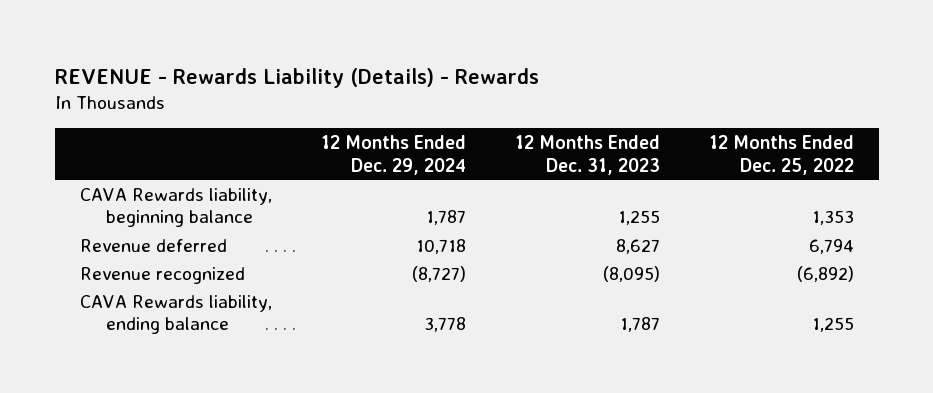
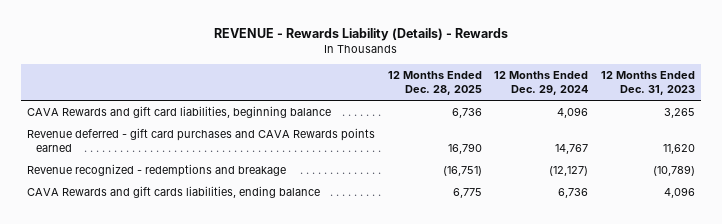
[708,134,854,175] 12 Months Ended Dec. 25, 2022 -> none
none -> [387,71,482,96] 12 Months Ended Dec. 28, 2025
[79,187,272,228] CAVA Rewards liability, beginning balance -> [27,106,332,119] CAVA Rewards and gift card liabilities, beginning balance
[425,210,466,226] 1,787 -> [557,107,589,119] 4,096
[617,210,660,226] 1,255 -> [664,108,696,119] 3,265
[79,238,227,252] Revenue deferred -> [27,128,376,153] Revenue deferred - gift card purchases and CAVA Rewards points earned
[415,238,466,254] 10,718 -> [555,144,589,155] 14,767
[615,238,660,254] 8,627 -> [663,144,696,155] 11,620
[79,266,245,284] Revenue recognized -> [27,164,287,178] Revenue recognized - redemptions and breakage
[411,265,466,282] (8,727) -> [549,166,589,177] (12,127)
[602,265,660,282] (8,095) -> [653,165,696,177] (10,789)
[79,294,272,335] CAVA Rewards liability, ending balance -> [27,186,321,199] CAVA Rewards and gift cards liabilities, ending balance
[423,317,466,333] 3,778 -> [558,188,589,199] 6,736
[619,317,660,333] 1,787 -> [664,187,696,199] 4,096

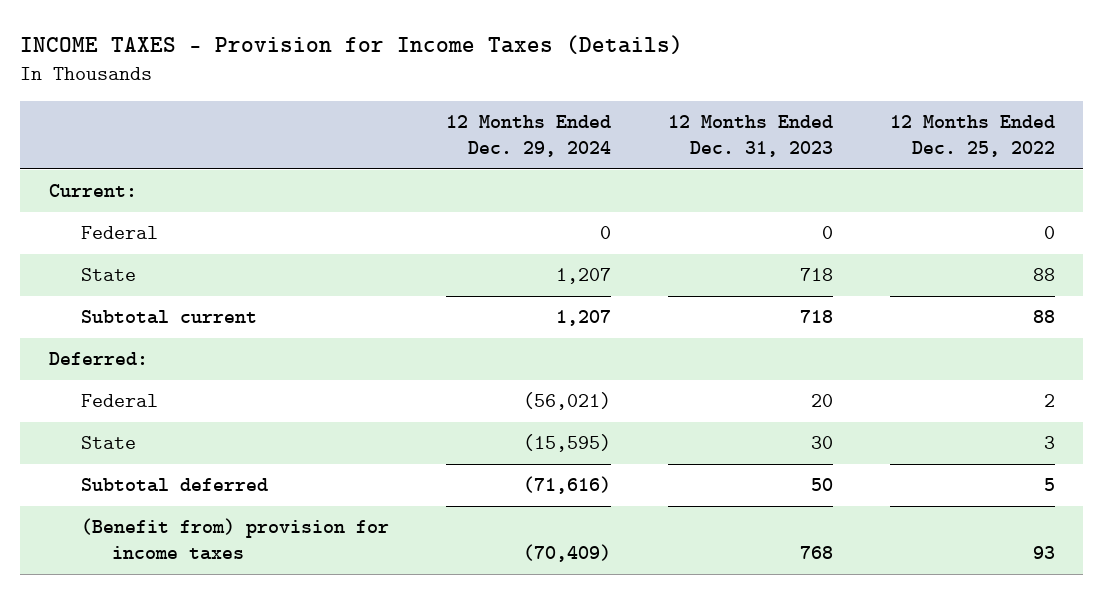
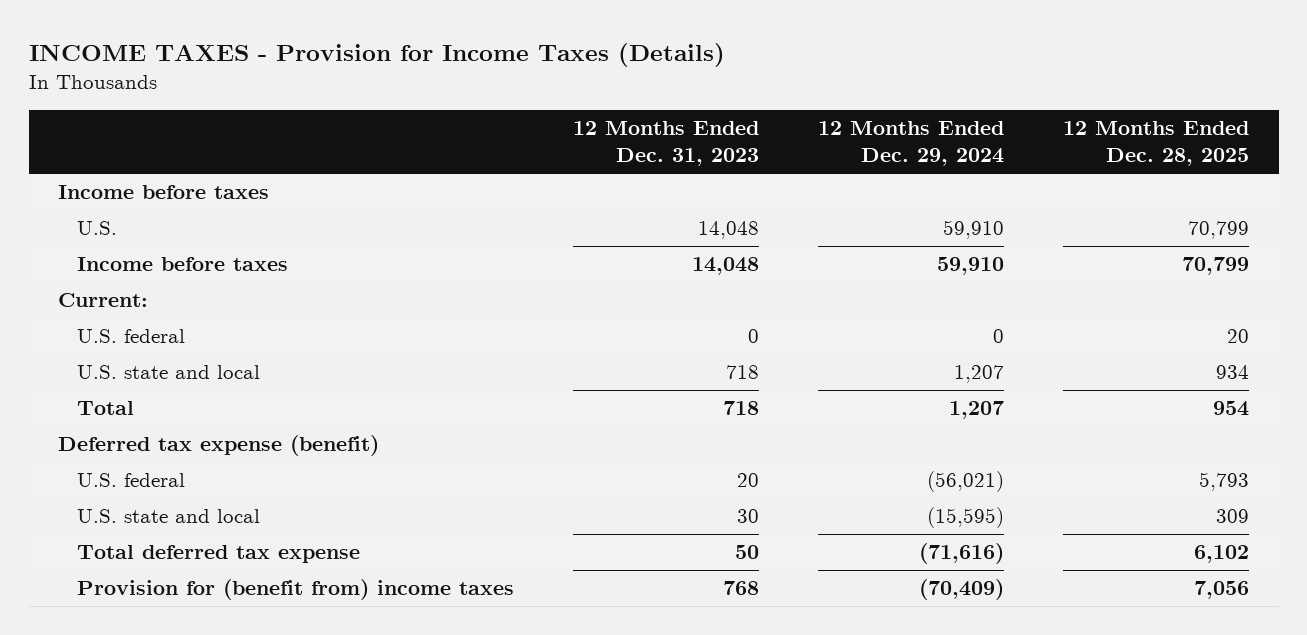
[889,114,1055,158] 12 Months Ended Dec. 25, 2022 -> none
none -> [1063,121,1250,167] 12 Months Ended Dec. 28, 2025
none -> [57,185,269,200] Income before taxes
none -> [77,221,118,236] U.S.
none -> [77,257,289,272] Income before taxes
[48,352,148,366] Deferred: -> none
[80,226,158,240] Federal -> [77,329,186,344] U.S. federal
[80,268,136,282] State -> [77,365,261,380] U.S. state and local
[80,310,257,325] Subtotal current -> [77,401,135,416] Total
none -> [57,435,379,457] Deferred tax expense (benefit)
[80,394,158,408] Federal -> [77,473,186,488] U.S. federal
[80,436,136,450] State -> [77,509,261,524] U.S. state and local
[80,478,268,493] Subtotal deferred -> [77,545,361,564] Total deferred tax expense
[80,518,389,561] (Benefit from) provision for income taxes -> [77,579,515,601] Provision for (benefit from) income taxes

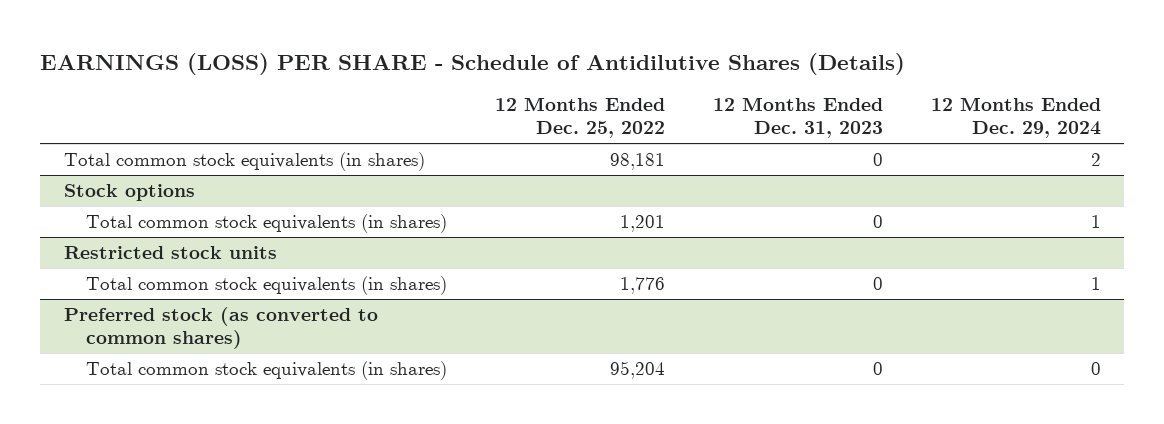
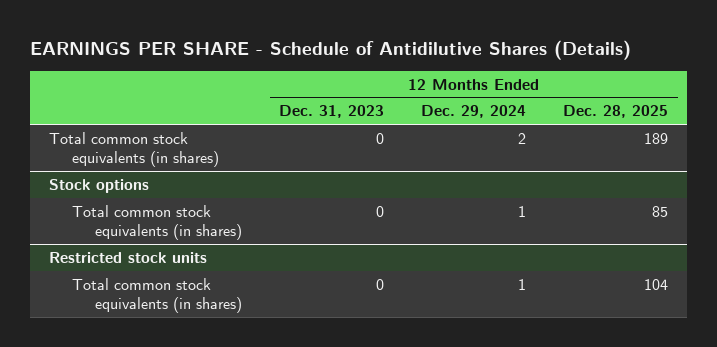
[40,52,906,75] EARNINGS (LOSS) PER SHARE - Schedule of Antidilutive Shares (Details) -> [30,39,632,60] EARNINGS PER SHARE - Schedule of Antidilutive Shares (Details)
[495,97,666,139] 12 Months Ended Dec. 25, 2022 -> none
none -> [563,105,669,119] Dec. 28, 2025
[63,307,378,350] Preferred stock (as converted to common shares) -> none
[86,361,448,381] Total common stock equivalents (in shares) -> none

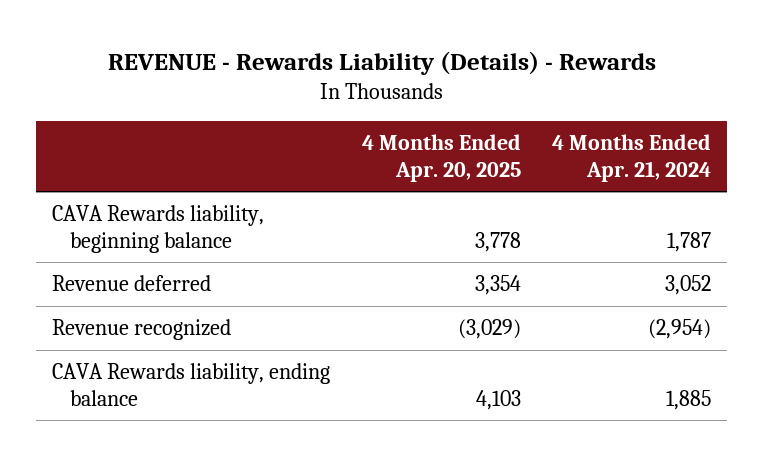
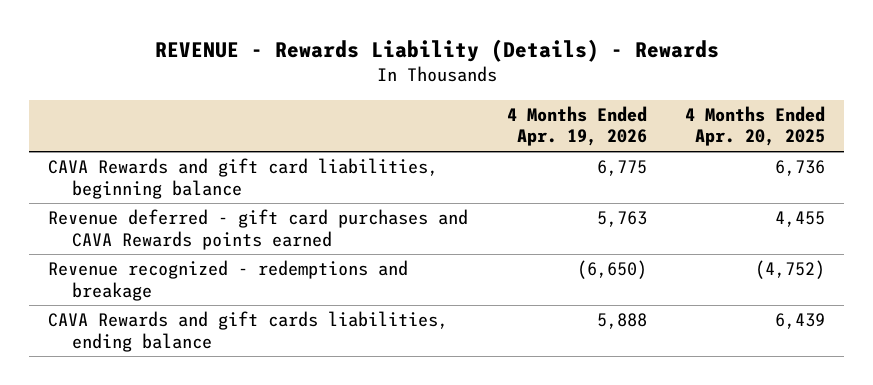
[552,134,712,183] 4 Months Ended Apr. 21, 2024 -> none
none -> [506,105,647,147] 4 Months Ended Apr. 19, 2026
[51,205,264,253] CAVA Rewards liability, beginning balance -> [48,158,439,199] CAVA Rewards and gift card liabilities, beginning balance
[474,231,521,252] 3,778 -> [775,160,826,177] 6,736
[51,275,211,292] Revenue deferred -> [48,209,469,250] Revenue deferred - gift card purchases and CAVA Rewards points earned
[474,275,521,296] 3,354 -> [775,211,826,228] 4,455
[51,319,231,341] Revenue recognized -> [48,260,409,301] Revenue recognized - redemptions and breakage
[457,319,521,340] (3,029) -> [755,260,826,280] (4,752)
[51,363,330,406] CAVA Rewards liability, ending balance -> [48,311,449,352] CAVA Rewards and gift cards liabilities, ending balance
[475,389,521,410] 4,103 -> [775,313,826,330] 6,439

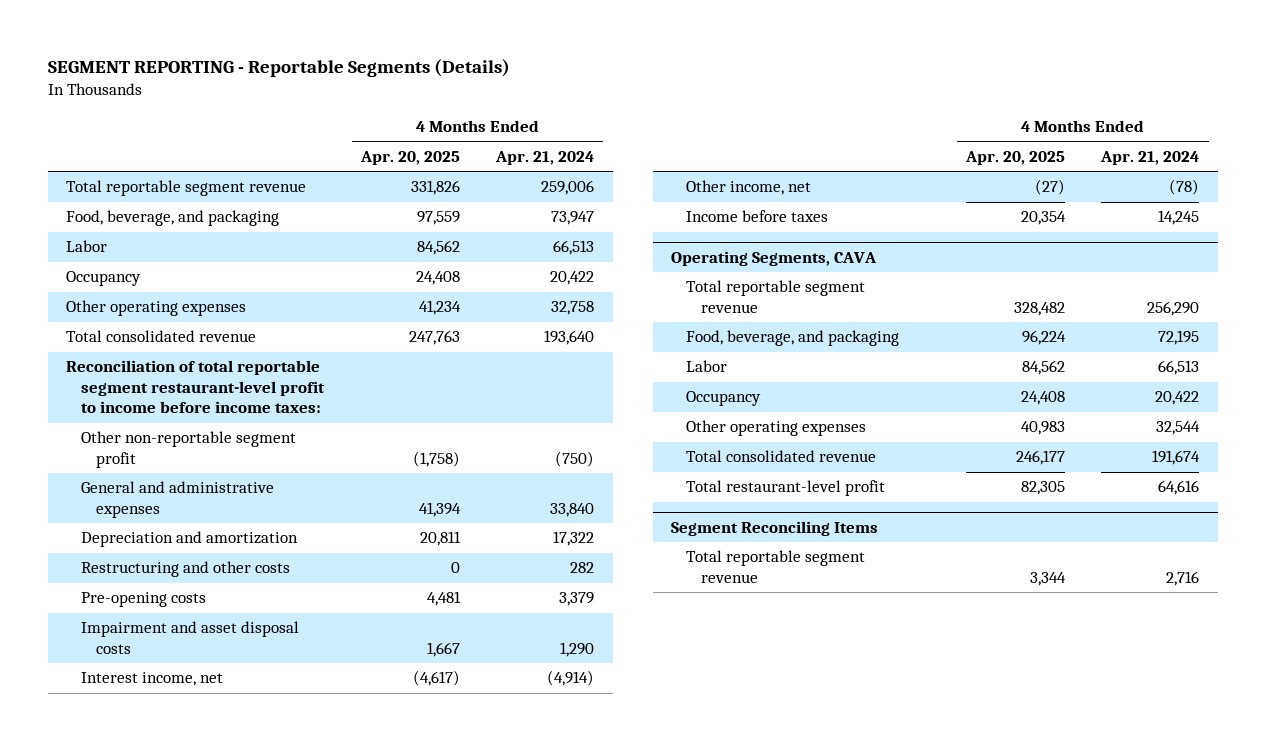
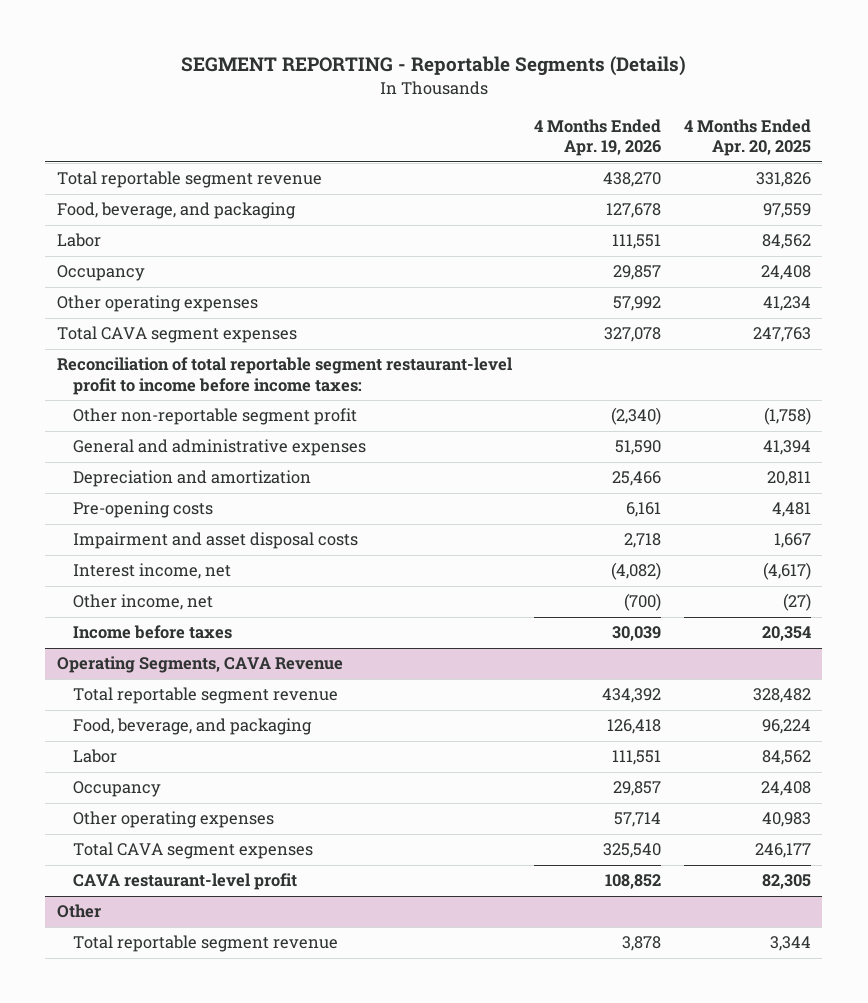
[495,150,595,165] Apr. 21, 2024 -> none
none -> [534,118,662,157] 4 Months Ended Apr. 19, 2026
[66,330,257,343] Total consolidated revenue -> [56,326,297,344] Total CAVA segment expenses
[81,561,291,578] Restructuring and other costs -> none
[671,250,878,266] Operating Segments, CAVA -> [56,656,343,674] Operating Segments, CAVA Revenue
[686,450,877,463] Total consolidated revenue -> [73,842,314,860] Total CAVA segment expenses
[686,480,886,497] Total restaurant-level profit -> [73,873,298,891] CAVA restaurant-level profit
[671,520,879,536] Segment Reconciling Items -> [56,904,101,919] Other

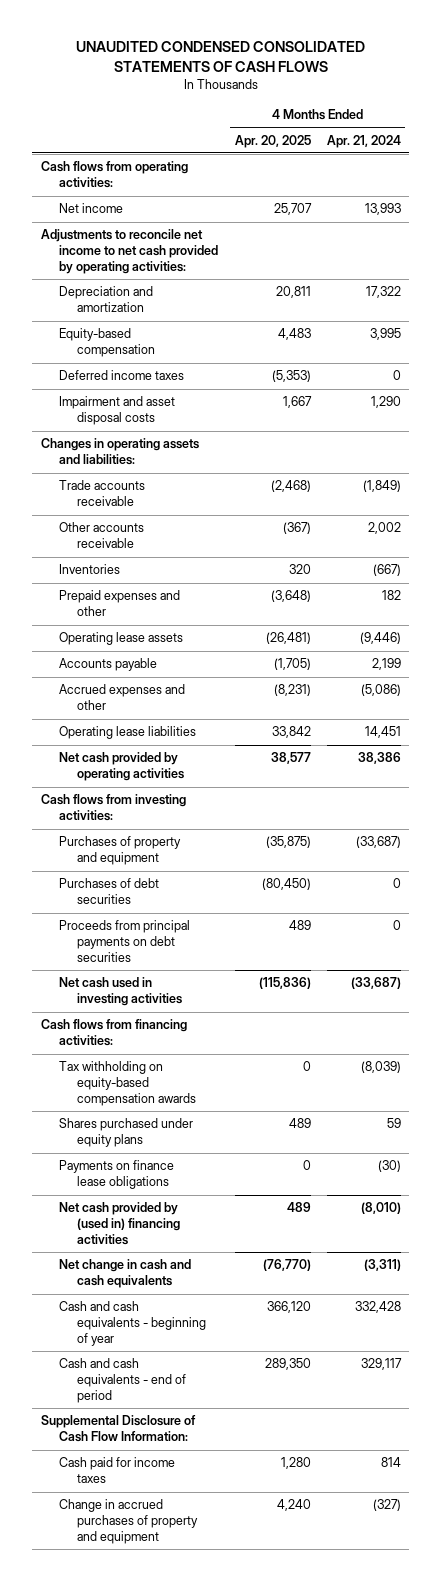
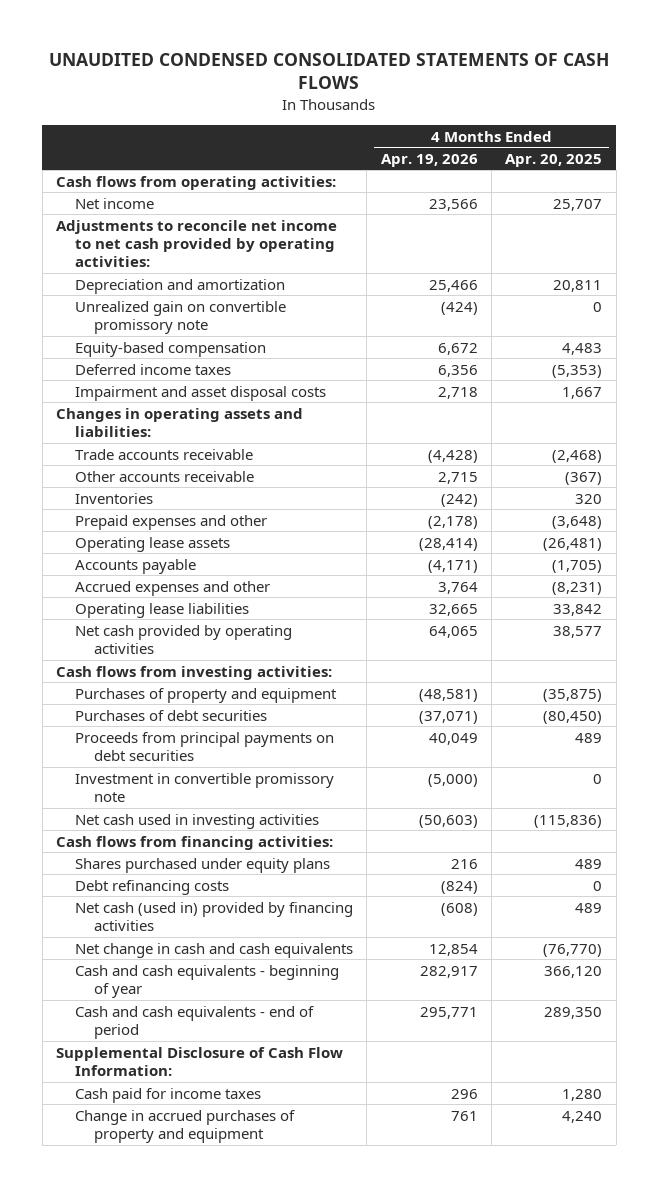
[327,134,402,148] Apr. 21, 2024 -> none
none -> [380,153,478,167] Apr. 19, 2026
none -> [74,300,286,334] Unrealized gain on convertible promissory note
none -> [74,772,334,802] Investment in convertible promissory note
[58,1061,197,1107] Tax withholding on equity-based compensation awards -> none
[58,1160,174,1190] Payments on finance lease obligations -> none
none -> [74,879,229,895] Debt refinancing costs
[58,1202,181,1246] Net cash provided by (used in) financing activities -> [74,901,353,931] Net cash (used in) provided by financing activities

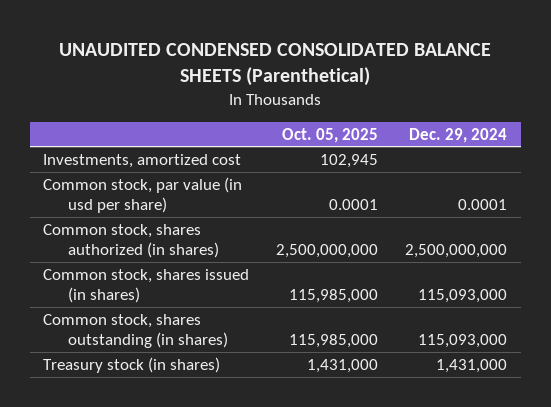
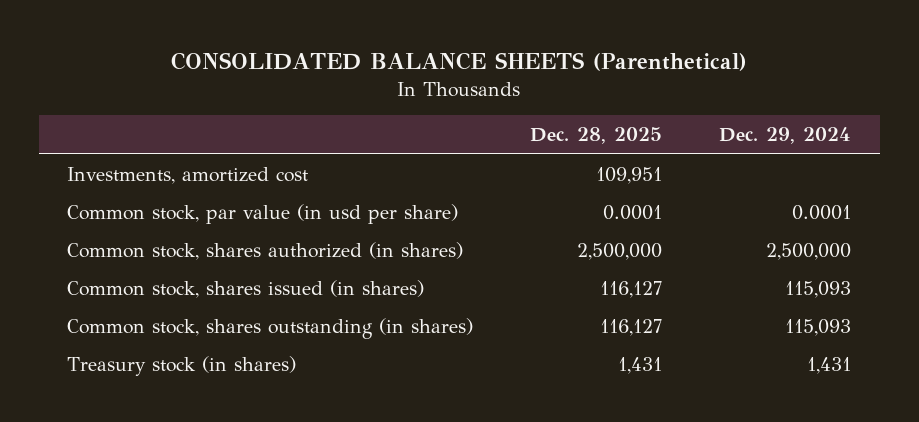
[59,43,492,87] UNAUDITED CONDENSED CONSOLIDATED BALANCE SHEETS (Parenthetical) -> [171,52,748,72] CONSOLIDATED BALANCE SHEETS (Parenthetical)
[282,127,379,143] Oct. 05, 2025 -> none
none -> [530,127,663,145] Dec. 28, 2025
[405,243,508,258] 2,500,000,000 -> [766,242,852,260] 2,500,000
[418,288,508,303] 115,093,000 -> [785,280,852,298] 115,093
[418,333,508,348] 115,093,000 -> [785,318,852,336] 115,093
[436,358,508,373] 1,431,000 -> [807,356,852,374] 1,431

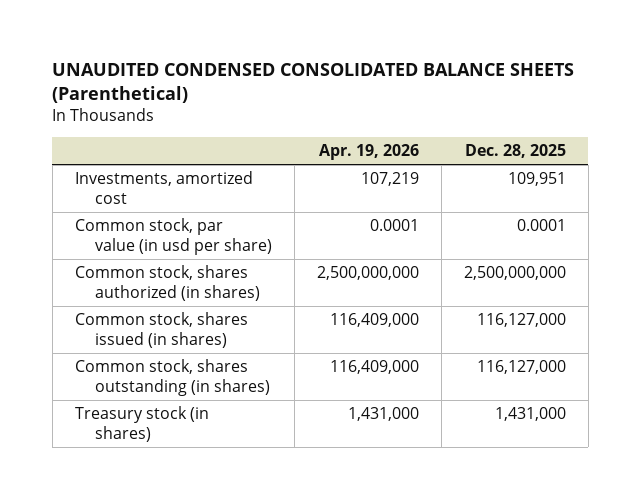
[171,52,748,72] CONSOLIDATED BALANCE SHEETS (Parenthetical) -> [52,63,575,104] UNAUDITED CONDENSED CONSOLIDATED BALANCE SHEETS (Parenthetical)
[719,127,852,145] Dec. 29, 2024 -> none
none -> [318,143,419,160] Apr. 19, 2026
[577,242,663,260] 2,500,000 -> [463,266,566,281] 2,500,000,000
[600,280,663,298] 116,127 -> [476,313,566,328] 116,127,000
[600,318,663,336] 116,127 -> [476,360,566,375] 116,127,000
[618,356,663,374] 1,431 -> [494,407,566,422] 1,431,000

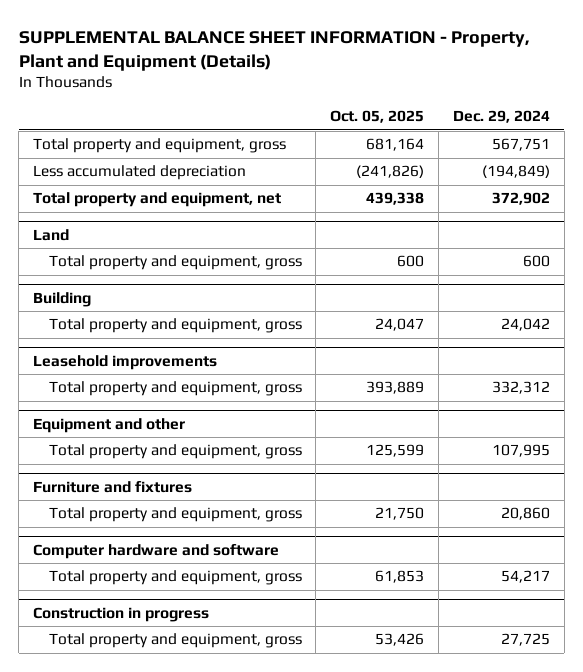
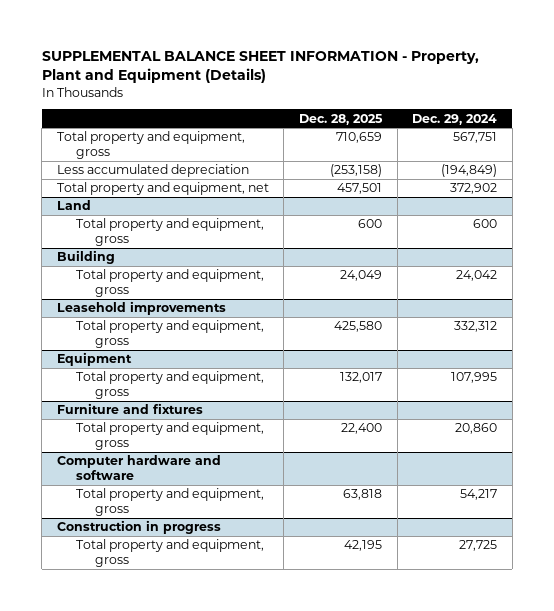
[330,110,425,124] Oct. 05, 2025 -> none
none -> [298,113,383,125] Dec. 28, 2025
[32,417,185,433] Equipment and other -> [56,352,132,367] Equipment

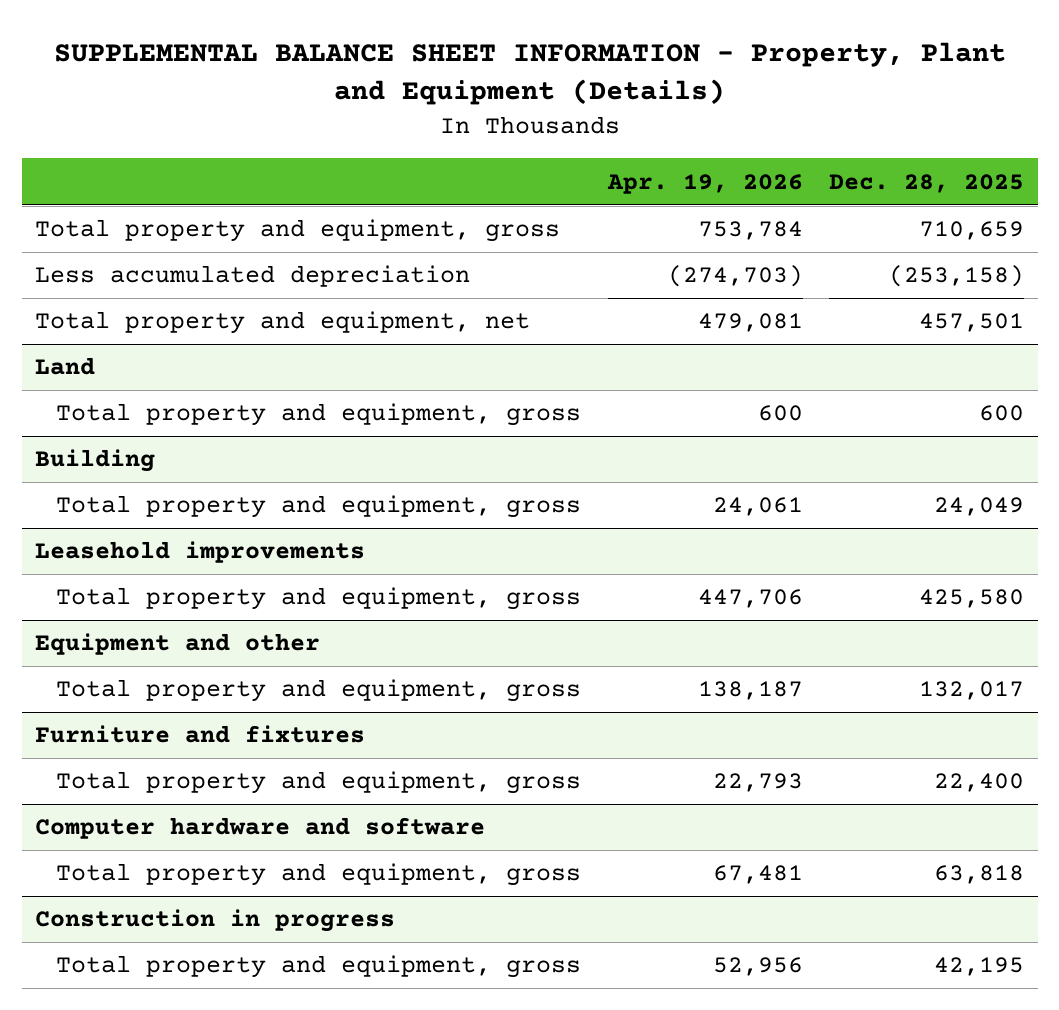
[412,113,498,125] Dec. 29, 2024 -> none
none -> [606,173,803,194] Apr. 19, 2026
[56,352,132,367] Equipment -> [35,633,321,656] Equipment and other

